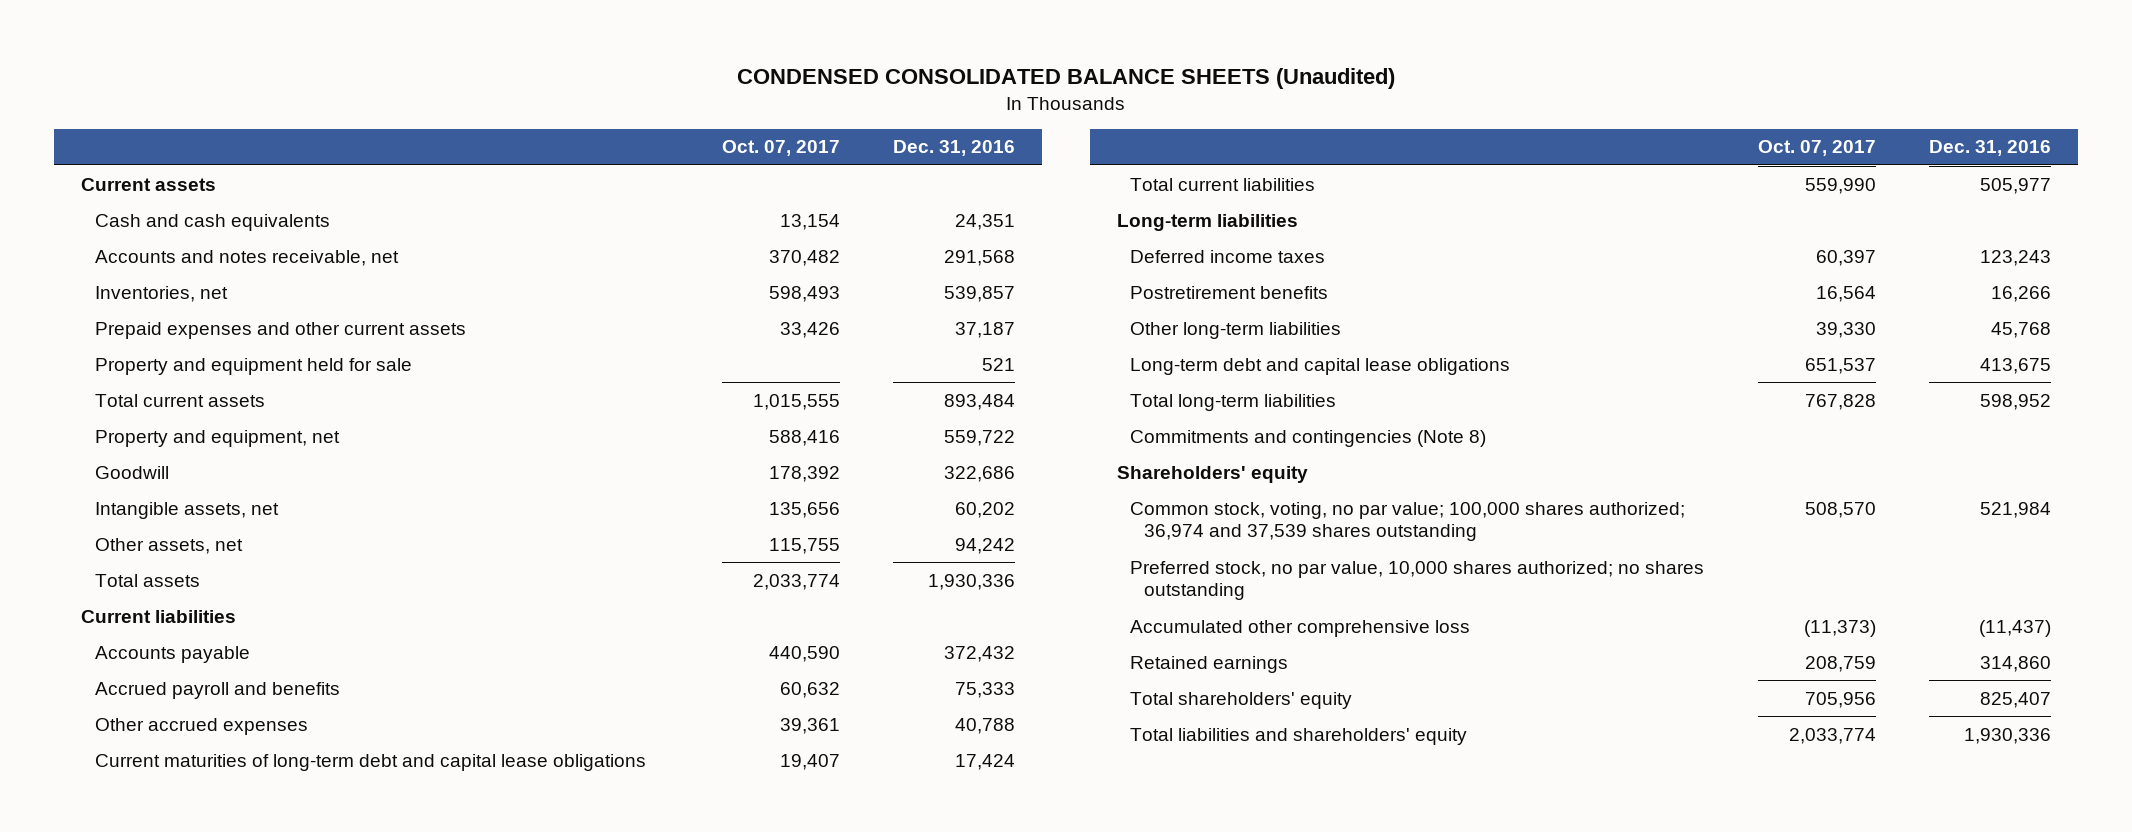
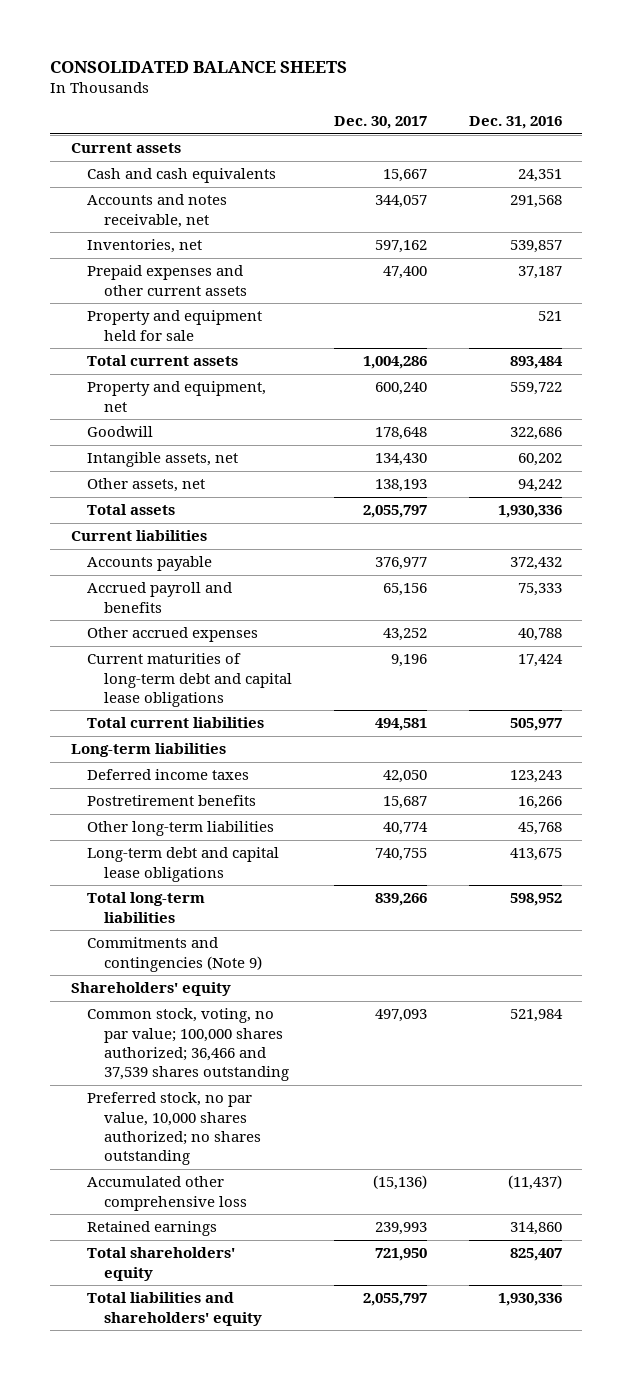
[736,67,1395,89] CONDENSED CONSOLIDATED BALANCE SHEETS (Unaudited) -> [49,60,347,73] CONSOLIDATED BALANCE SHEETS
[721,140,840,157] Oct. 07, 2017 -> none
none -> [333,116,427,130] Dec. 30, 2017
[1130,429,1487,447] Commitments and contingencies (Note 8) -> [87,937,263,972] Commitments and contingencies (Note 9)
[1130,501,1686,542] Common stock, voting, no par value; 100,000 shares authorized; 36,974 and 37,539 shares outstanding -> [87,1008,290,1081] Common stock, voting, no par value; 100,000 shares authorized; 36,466 and 37,539 shares outstanding

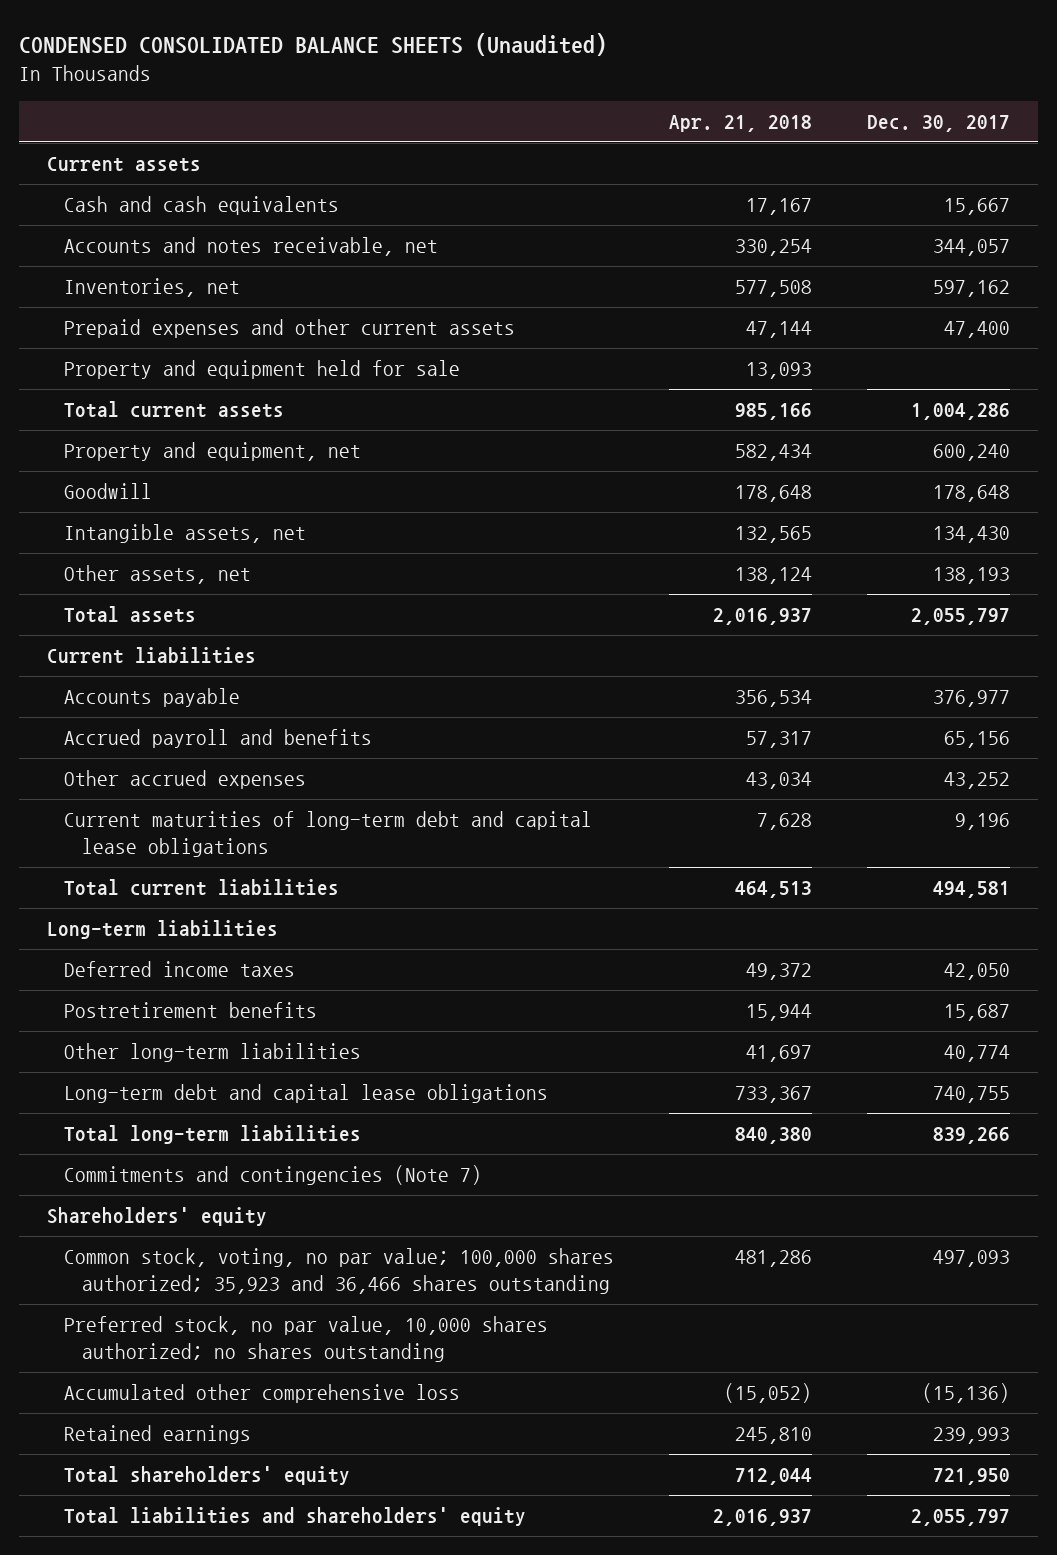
[49,60,347,73] CONSOLIDATED BALANCE SHEETS -> [19,32,608,56] CONDENSED CONSOLIDATED BALANCE SHEETS (Unaudited)
[468,116,562,130] Dec. 31, 2016 -> none
none -> [669,115,813,133] Apr. 21, 2018
[87,937,263,972] Commitments and contingencies (Note 9) -> [64,1165,483,1186] Commitments and contingencies (Note 7)
[87,1008,290,1081] Common stock, voting, no par value; 100,000 shares authorized; 36,466 and 37,539 shares outstanding -> [64,1248,615,1294] Common stock, voting, no par value; 100,000 shares authorized; 35,923 and 36,466 shares outstanding

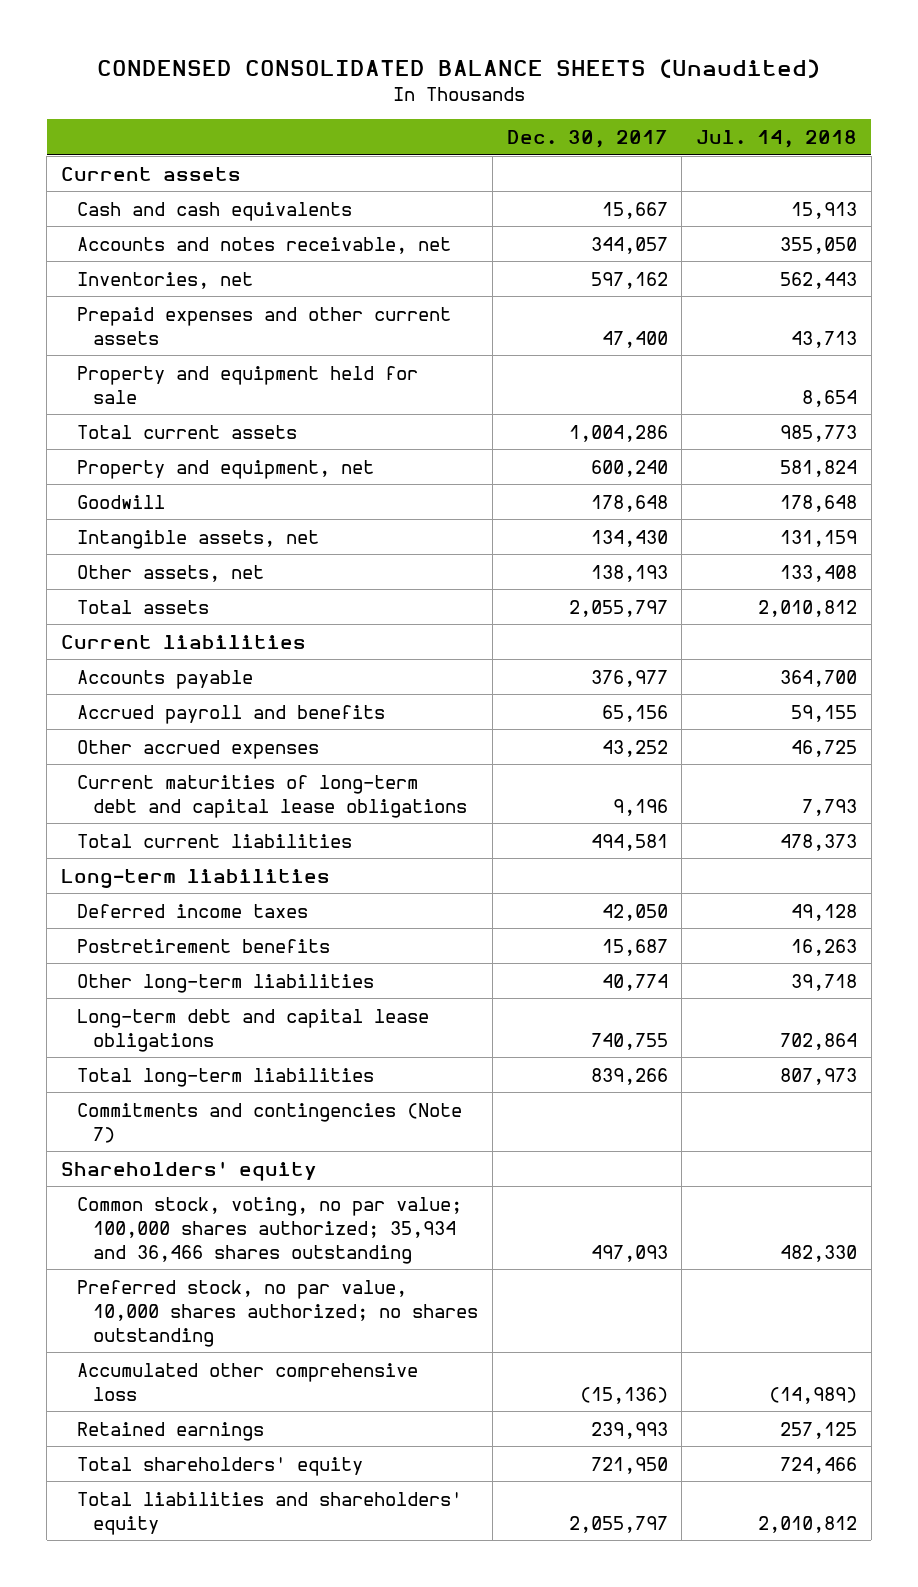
[669,115,813,133] Apr. 21, 2018 -> none
none -> [696,130,858,149] Jul. 14, 2018
[64,1248,615,1294] Common stock, voting, no par value; 100,000 shares authorized; 35,923 and 36,466 shares outstanding -> [77,1196,463,1265] Common stock, voting, no par value; 100,000 shares authorized; 35,934 and 36,466 shares outstanding

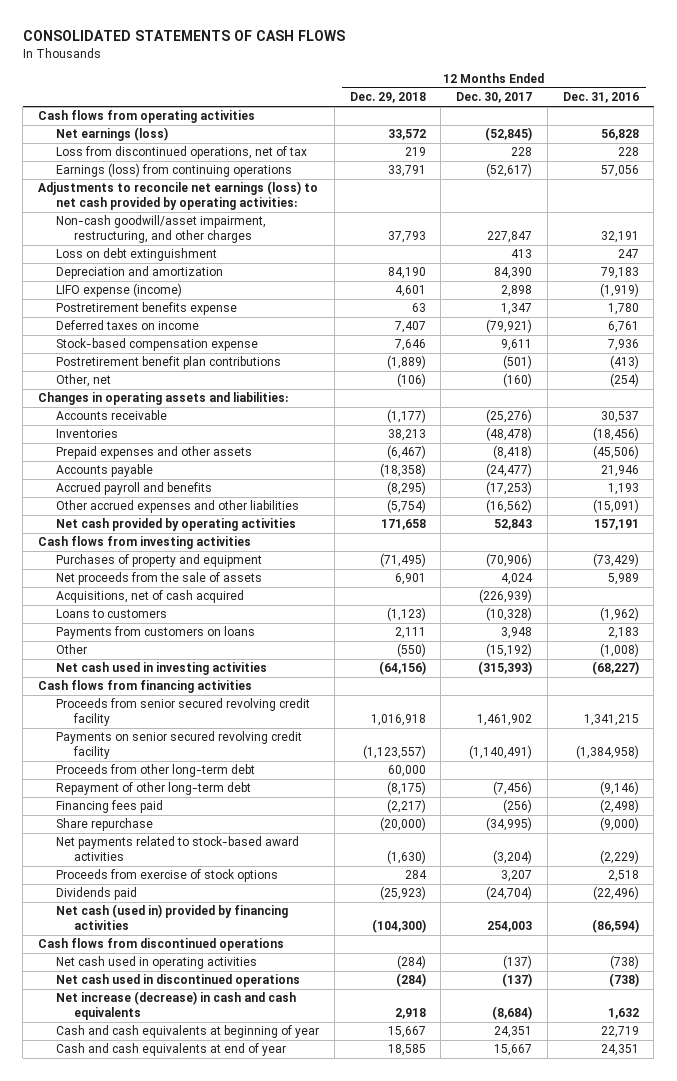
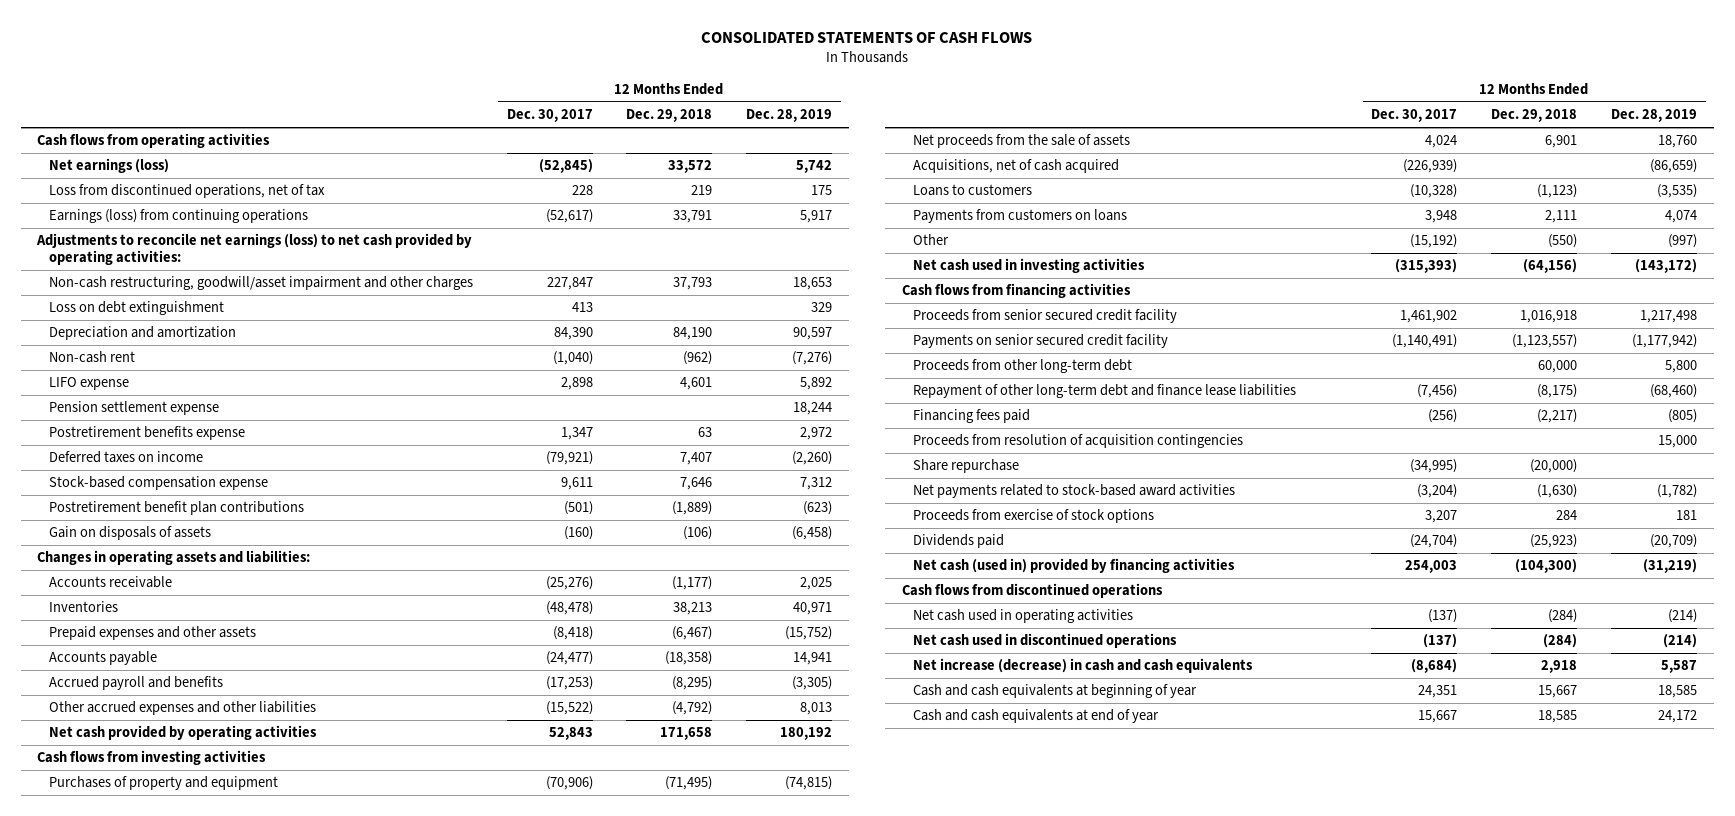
[562,92,639,104] Dec. 31, 2016 -> none
none -> [746,109,833,123] Dec. 28, 2019
[56,215,267,244] Non-cash goodwill/asset impairment, restructuring, and other charges -> [48,276,473,291] Non-cash restructuring, goodwill/asset impairment and other charges
none -> [48,351,135,364] Non-cash rent
[56,283,183,298] LIFO expense (income) -> [48,377,129,391] LIFO expense
none -> [48,401,219,416] Pension settlement expense
[56,374,112,388] Other, net -> [48,526,211,541] Gain on disposals of assets
[386,499,426,514] (5,754) -> [672,701,713,716] (4,792)
[486,499,533,514] (16,562) -> [545,701,593,716] (15,522)
[56,698,311,727] Proceeds from senior secured revolving credit facility -> [913,309,1178,324] Proceeds from senior secured credit facility
[56,731,303,760] Payments on senior secured revolving credit facility -> [913,334,1169,349] Payments on senior secured credit facility
[56,782,252,796] Repayment of other long-term debt -> [913,384,1297,399] Repayment of other long-term debt and finance lease liabilities
none -> [913,434,1244,449] Proceeds from resolution of acquisition contingencies

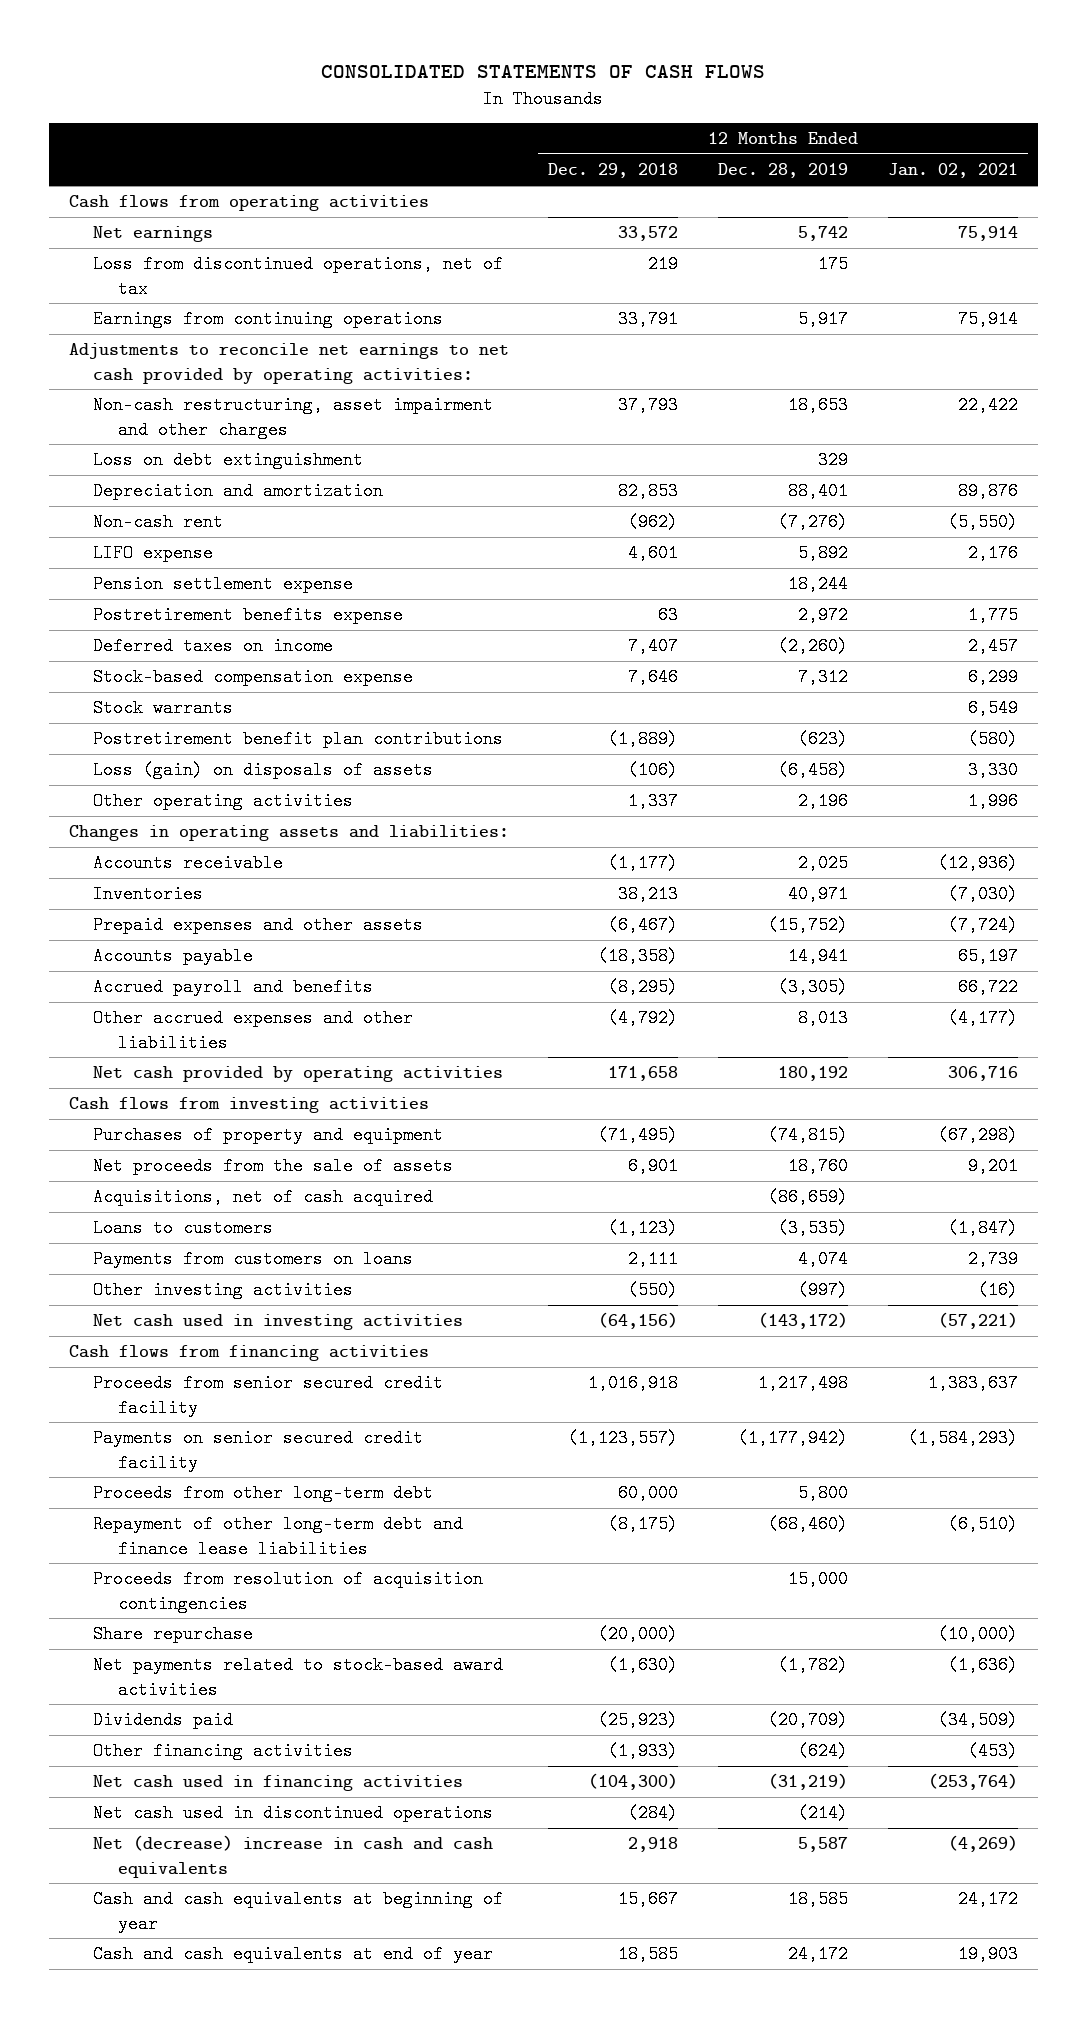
[506,109,593,123] Dec. 30, 2017 -> none
none -> [887,163,1018,179] Jan. 02, 2021
[48,158,169,174] Net earnings (loss) -> [93,226,214,243] Net earnings
[48,209,308,224] Earnings (loss) from continuing operations -> [93,310,444,329] Earnings from continuing operations
[36,233,473,265] Adjustments to reconcile net earnings (loss) to net cash provided by operating activities: -> [68,343,509,384] Adjustments to reconcile net earnings to net cash provided by operating activities:
[48,276,473,291] Non-cash restructuring, goodwill/asset impairment and other charges -> [93,396,494,439] Non-cash restructuring, asset impairment and other charges
[673,327,713,341] 84,190 -> [618,482,679,501] 82,853
[793,327,833,341] 90,597 -> [788,482,849,501] 88,401
none -> [93,699,234,718] Stock warrants
[48,526,211,541] Gain on disposals of assets -> [93,761,434,780] Loss (gain) on disposals of assets
none -> [93,792,354,811] Other operating activities
[913,234,950,246] Other -> [93,1281,354,1300] Other investing activities
[913,409,1031,424] Financing fees paid -> none
[913,509,1155,524] Proceeds from exercise of stock options -> none
[902,583,1164,599] Cash flows from discontinued operations -> none
[913,609,1134,624] Net cash used in operating activities -> none
none -> [93,1742,354,1761] Other financing activities
[913,558,1236,574] Net cash (used in) provided by financing activities -> [93,1775,464,1792] Net cash used in financing activities
[913,658,1254,674] Net increase (decrease) in cash and cash equivalents -> [93,1835,494,1878] Net (decrease) increase in cash and cash equivalents

